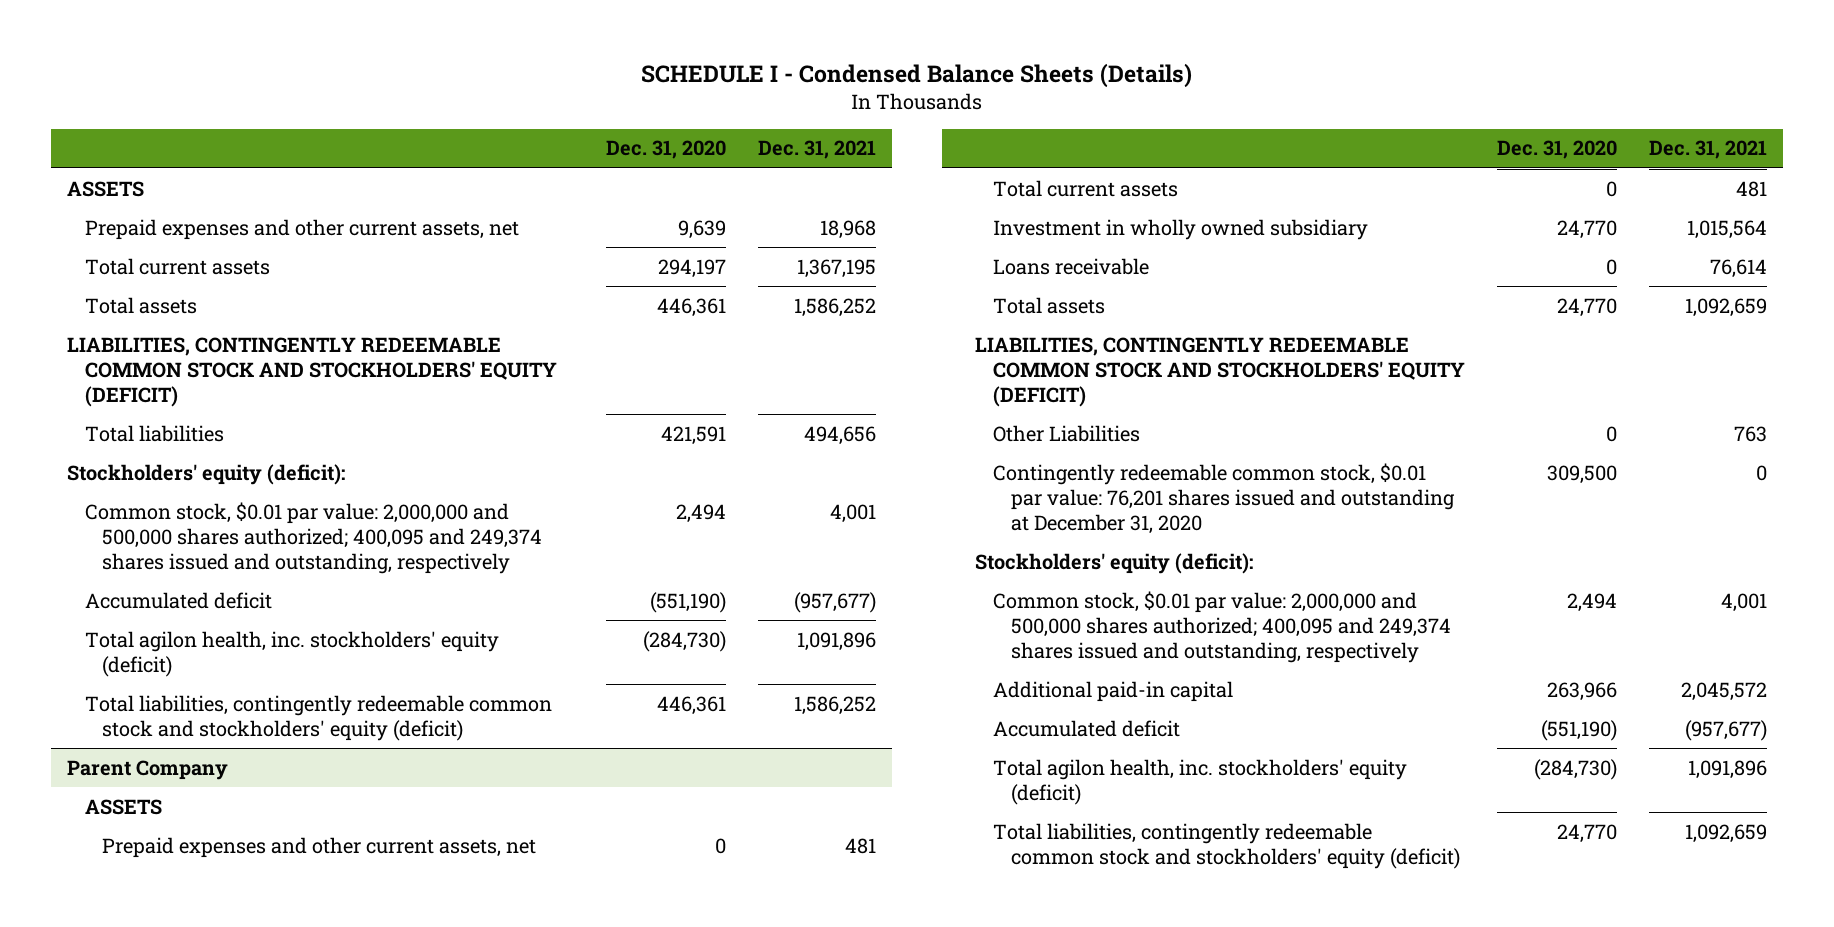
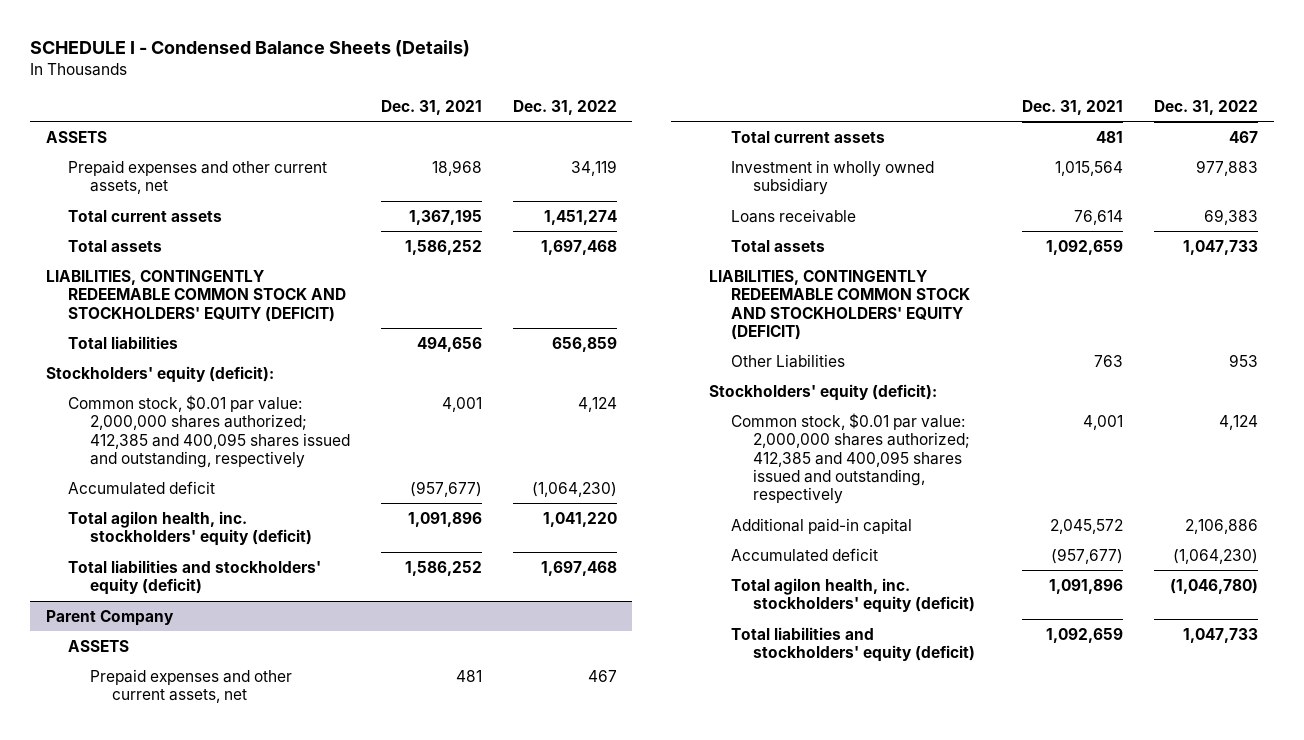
[606,140,727,160] Dec. 31, 2020 -> none
none -> [512,99,617,115] Dec. 31, 2022
[84,501,543,574] Common stock, $0.01 par value: 2,000,000 and 500,000 shares authorized; 400,095 and 249,374 shares issued and outstanding, respectively -> [67,394,350,468] Common stock, $0.01 par value: 2,000,000 shares authorized; 412,385 and 400,095 shares issued and outstanding, respectively
[84,694,552,741] Total liabilities, contingently redeemable common stock and stockholders' equity (deficit) -> [67,559,321,596] Total liabilities and stockholders' equity (deficit)
[993,462,1455,534] Contingently redeemable common stock, $0.01 par value: 76,201 shares issued and outstanding at December 31, 2020 -> none
[993,590,1451,663] Common stock, $0.01 par value: 2,000,000 and 500,000 shares authorized; 400,095 and 249,374 shares issued and outstanding, respectively -> [731,412,971,505] Common stock, $0.01 par value: 2,000,000 shares authorized; 412,385 and 400,095 shares issued and outstanding, respectively
[993,822,1460,869] Total liabilities, contingently redeemable common stock and stockholders' equity (deficit) -> [731,626,976,663] Total liabilities and stockholders' equity (deficit)

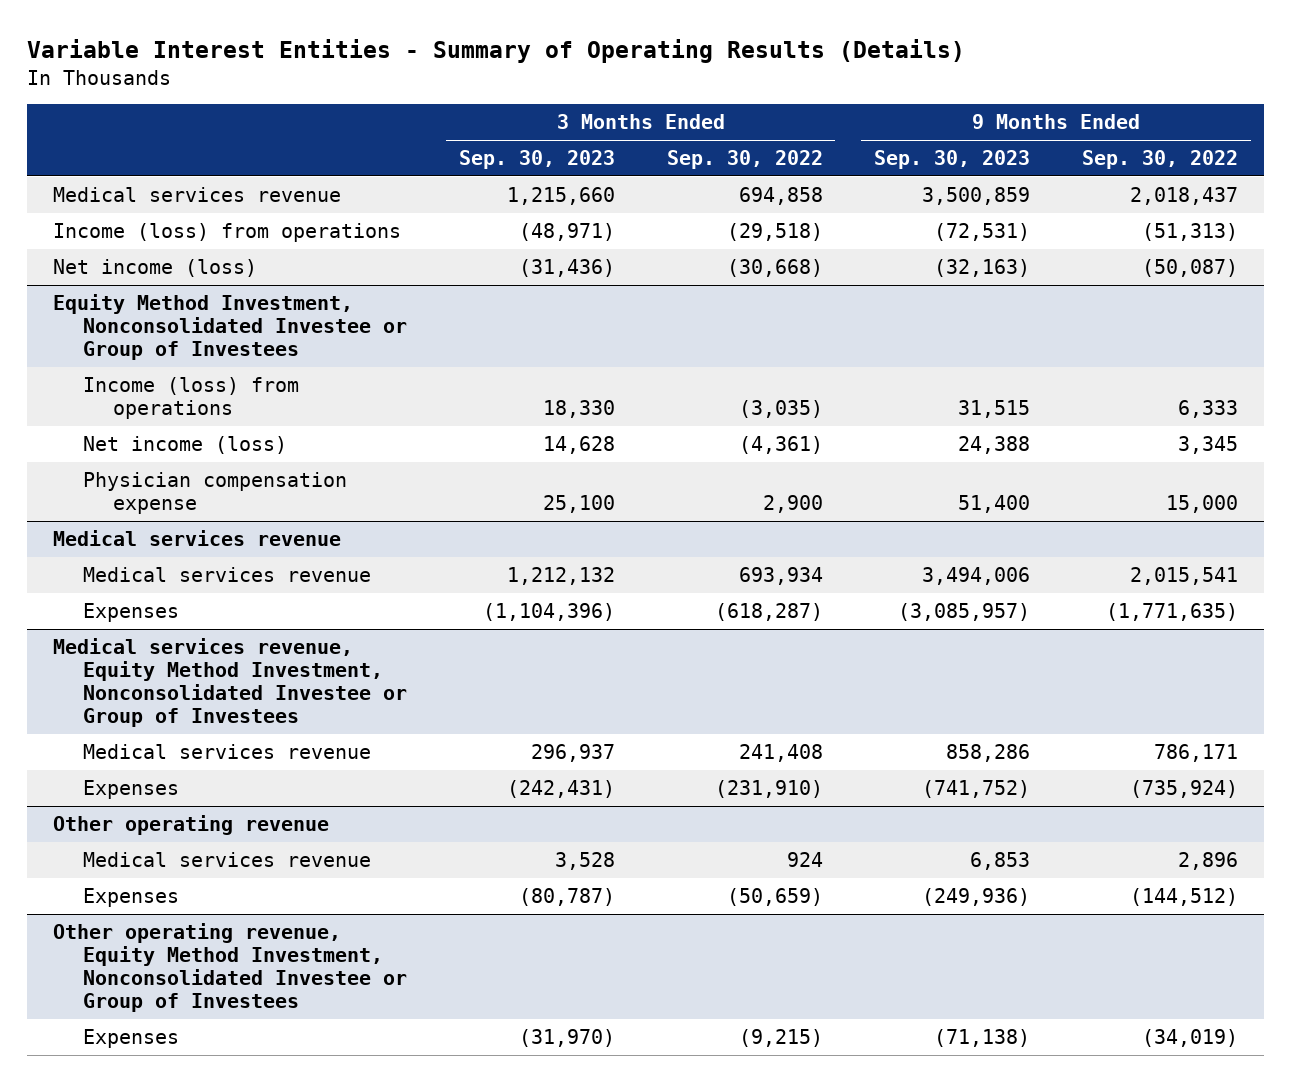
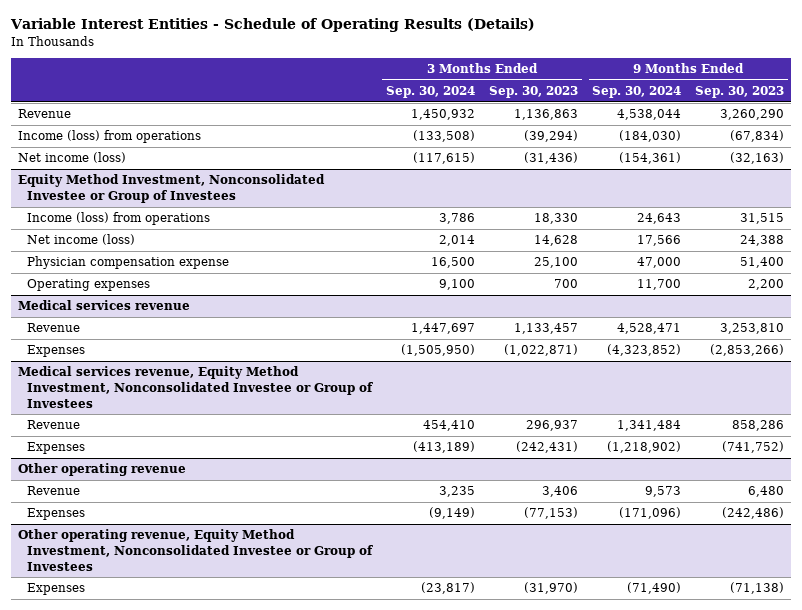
[27,38,966,63] Variable Interest Entities - Summary of Operating Results (Details) -> [9,18,535,33] Variable Interest Entities - Schedule of Operating Results (Details)
[666,150,823,170] Sep. 30, 2022 -> none
[1081,150,1238,170] Sep. 30, 2022 -> none
none -> [386,86,476,99] Sep. 30, 2024
none -> [592,86,682,99] Sep. 30, 2024
[53,187,342,203] Medical services revenue -> [17,109,71,119] Revenue
[506,187,615,206] 1,215,660 -> [514,109,579,121] 1,136,863
[922,187,1031,206] 3,500,859 -> [720,109,785,121] 3,260,290
[518,223,615,242] (48,971) -> [524,130,579,143] (39,294)
[934,223,1031,242] (72,531) -> [730,130,785,143] (67,834)
none -> [26,279,150,292] Operating expenses
[83,567,372,583] Medical services revenue -> [26,323,80,333] Revenue
[506,567,615,586] 1,212,132 -> [514,323,579,335] 1,133,457
[922,567,1031,586] 3,494,006 -> [720,323,785,335] 3,253,810
[482,603,615,622] (1,104,396) -> [504,344,579,357] (1,022,871)
[898,603,1031,622] (3,085,957) -> [710,344,785,357] (2,853,266)
[83,744,372,760] Medical services revenue -> [26,420,80,430] Revenue
[83,852,372,868] Medical services revenue -> [26,486,80,496] Revenue
[554,852,615,871] 3,528 -> [542,486,579,498] 3,406
[970,852,1031,871] 6,853 -> [748,486,785,498] 6,480
[518,888,615,907] (80,787) -> [524,507,579,520] (77,153)
[922,888,1031,907] (249,936) -> [722,507,785,520] (242,486)

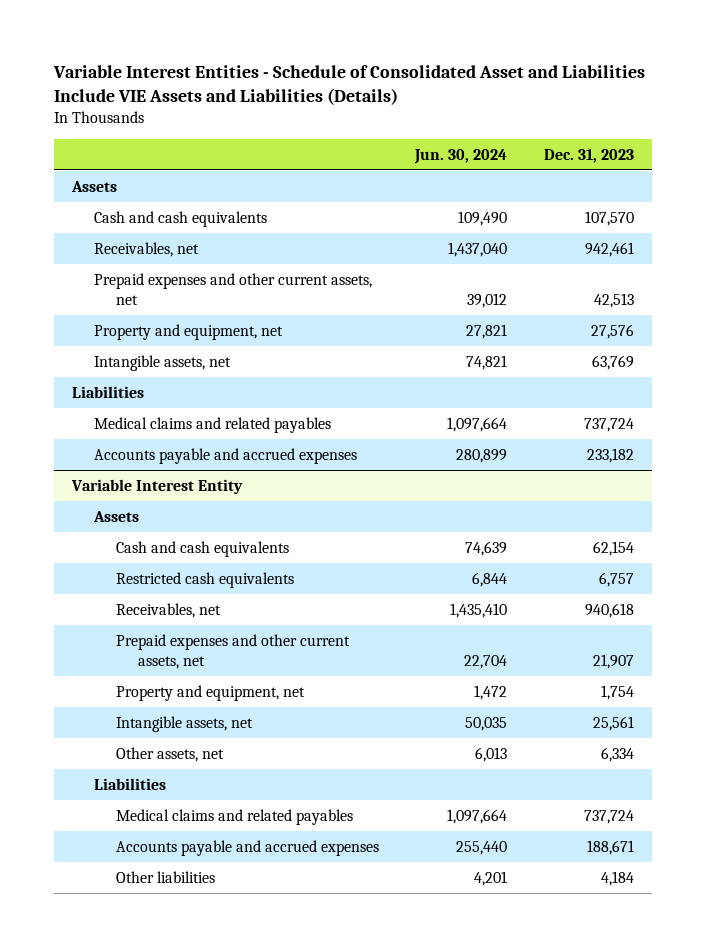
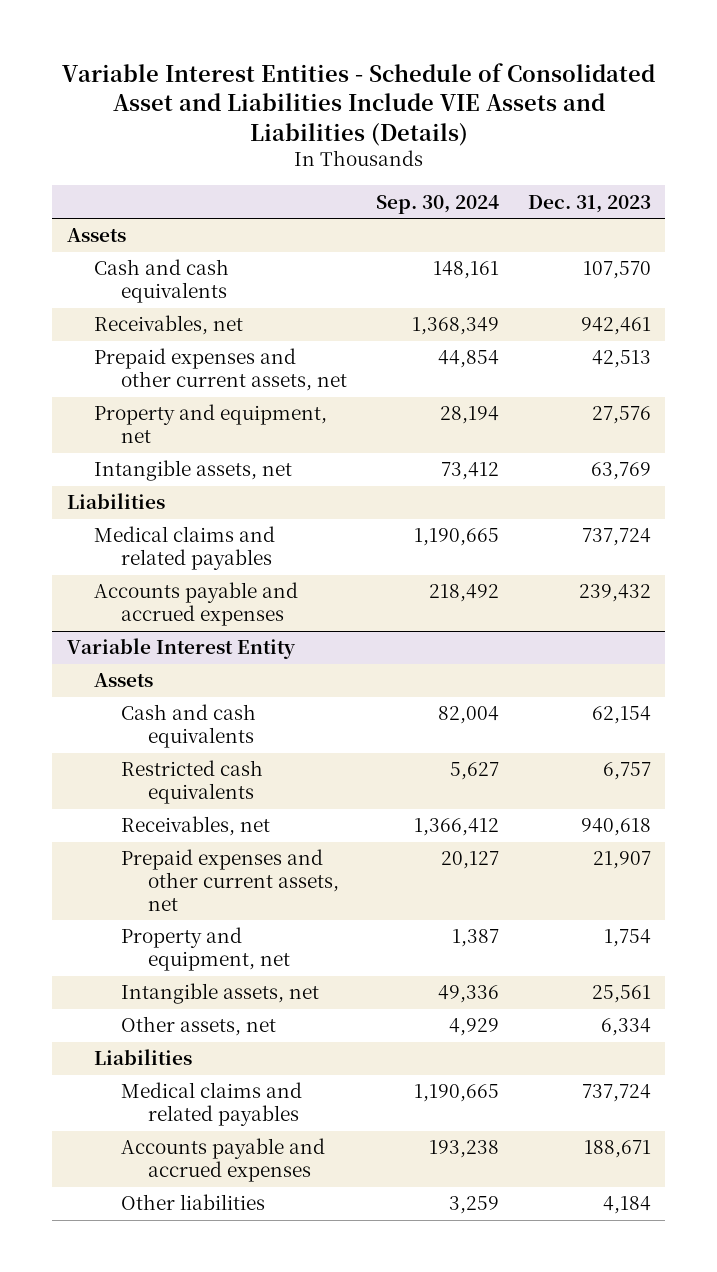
[414,148,508,164] Jun. 30, 2024 -> none
none -> [375,194,499,214] Sep. 30, 2024
[586,447,634,463] 233,182 -> [578,584,651,603] 239,432

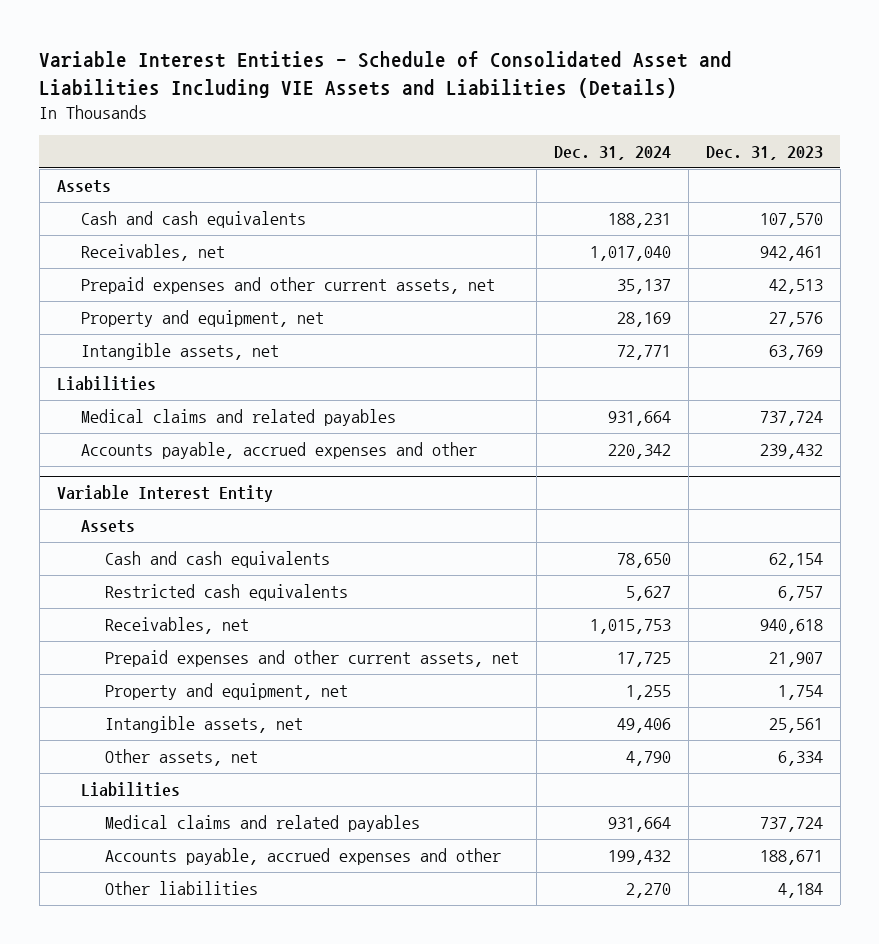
[61,62,655,146] Variable Interest Entities - Schedule of Consolidated Asset and Liabilities Include VIE Assets and Liabilities (Details) -> [39,51,733,98] Variable Interest Entities - Schedule of Consolidated Asset and Liabilities Including VIE Assets and Liabilities (Details)
[375,194,499,214] Sep. 30, 2024 -> none
none -> [553,146,671,161] Dec. 31, 2024
[93,582,298,627] Accounts payable and accrued expenses -> [80,441,477,459] Accounts payable, accrued expenses and other
[120,1138,325,1183] Accounts payable and accrued expenses -> [104,847,501,865] Accounts payable, accrued expenses and other

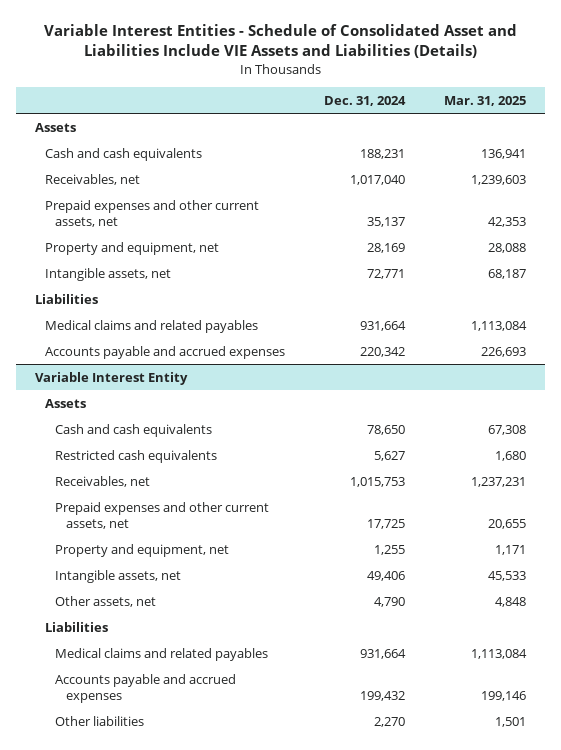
[39,51,733,98] Variable Interest Entities - Schedule of Consolidated Asset and Liabilities Including VIE Assets and Liabilities (Details) -> [43,23,517,59] Variable Interest Entities - Schedule of Consolidated Asset and Liabilities Include VIE Assets and Liabilities (Details)
[705,146,823,161] Dec. 31, 2023 -> none
none -> [443,95,526,106] Mar. 31, 2025
[80,441,477,459] Accounts payable, accrued expenses and other -> [45,345,286,359] Accounts payable and accrued expenses
[104,847,501,865] Accounts payable, accrued expenses and other -> [55,673,237,703] Accounts payable and accrued expenses

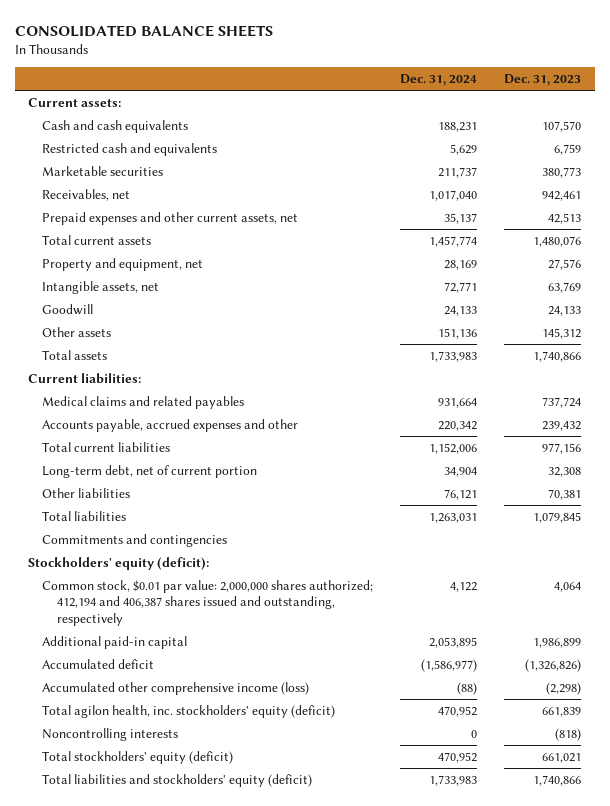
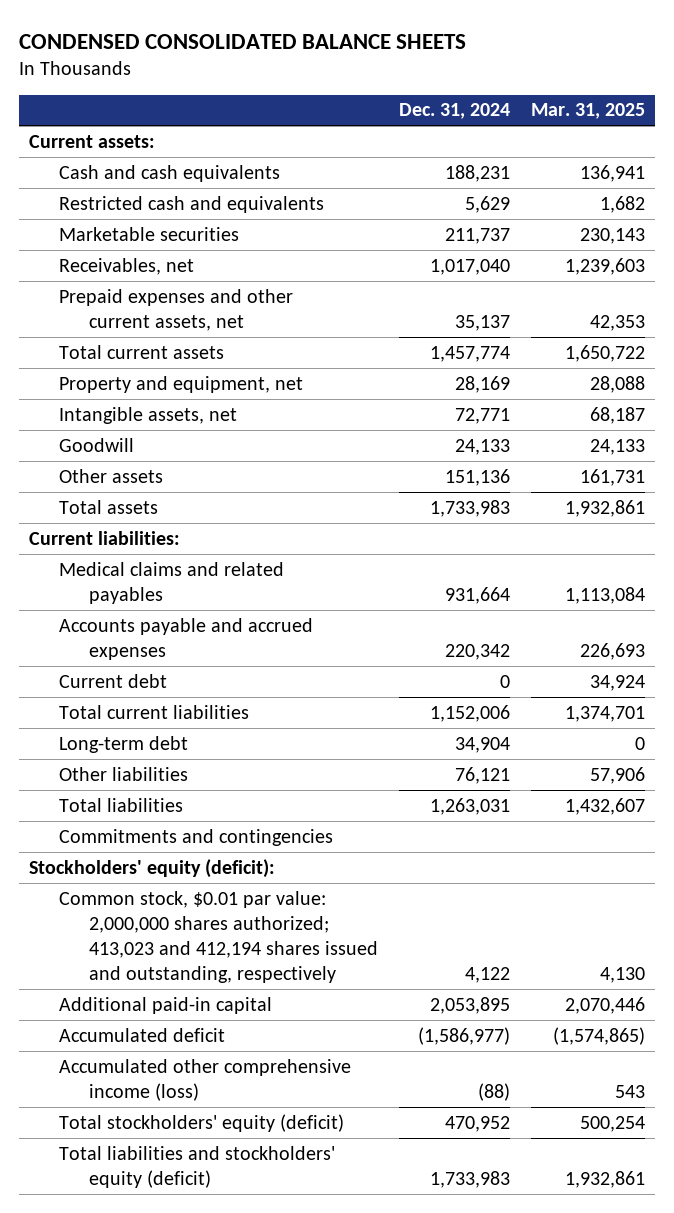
[14,24,273,37] CONSOLIDATED BALANCE SHEETS -> [18,33,466,49] CONDENSED CONSOLIDATED BALANCE SHEETS
[504,74,582,87] Dec. 31, 2023 -> none
none -> [530,103,645,120] Mar. 31, 2025
[42,418,299,432] Accounts payable, accrued expenses and other -> [58,617,313,660] Accounts payable and accrued expenses
none -> [58,673,167,688] Current debt
[42,464,258,478] Long-term debt, net of current portion -> [58,735,188,753] Long-term debt
[42,579,374,626] Common stock, $0.01 par value: 2,000,000 shares authorized; 412,194 and 406,387 shares issued and outstanding, respectively -> [58,890,378,983] Common stock, $0.01 par value: 2,000,000 shares authorized; 413,023 and 412,194 shares issued and outstanding, respectively
[42,704,336,718] Total agilon health, inc. stockholders' equity (deficit) -> none
[42,727,179,741] Noncontrolling interests -> none

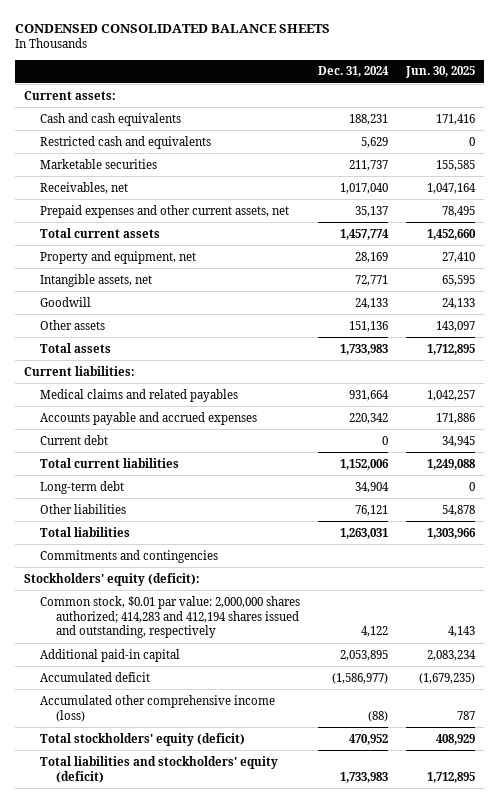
[530,103,645,120] Mar. 31, 2025 -> none
none -> [404,66,475,79] Jun. 30, 2025
[58,890,378,983] Common stock, $0.01 par value: 2,000,000 shares authorized; 413,023 and 412,194 shares issued and outstanding, respectively -> [39,595,300,639] Common stock, $0.01 par value: 2,000,000 shares authorized; 414,283 and 412,194 shares issued and outstanding, respectively

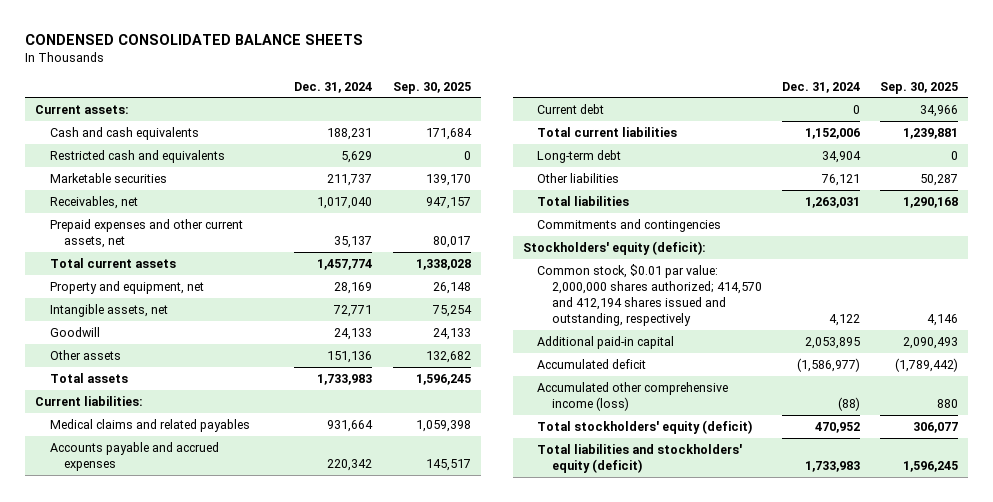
[404,66,475,79] Jun. 30, 2025 -> none
none -> [392,81,471,94] Sep. 30, 2025
[39,595,300,639] Common stock, $0.01 par value: 2,000,000 shares authorized; 414,283 and 412,194 shares issued and outstanding, respectively -> [537,263,762,326] Common stock, $0.01 par value: 2,000,000 shares authorized; 414,570 and 412,194 shares issued and outstanding, respectively

